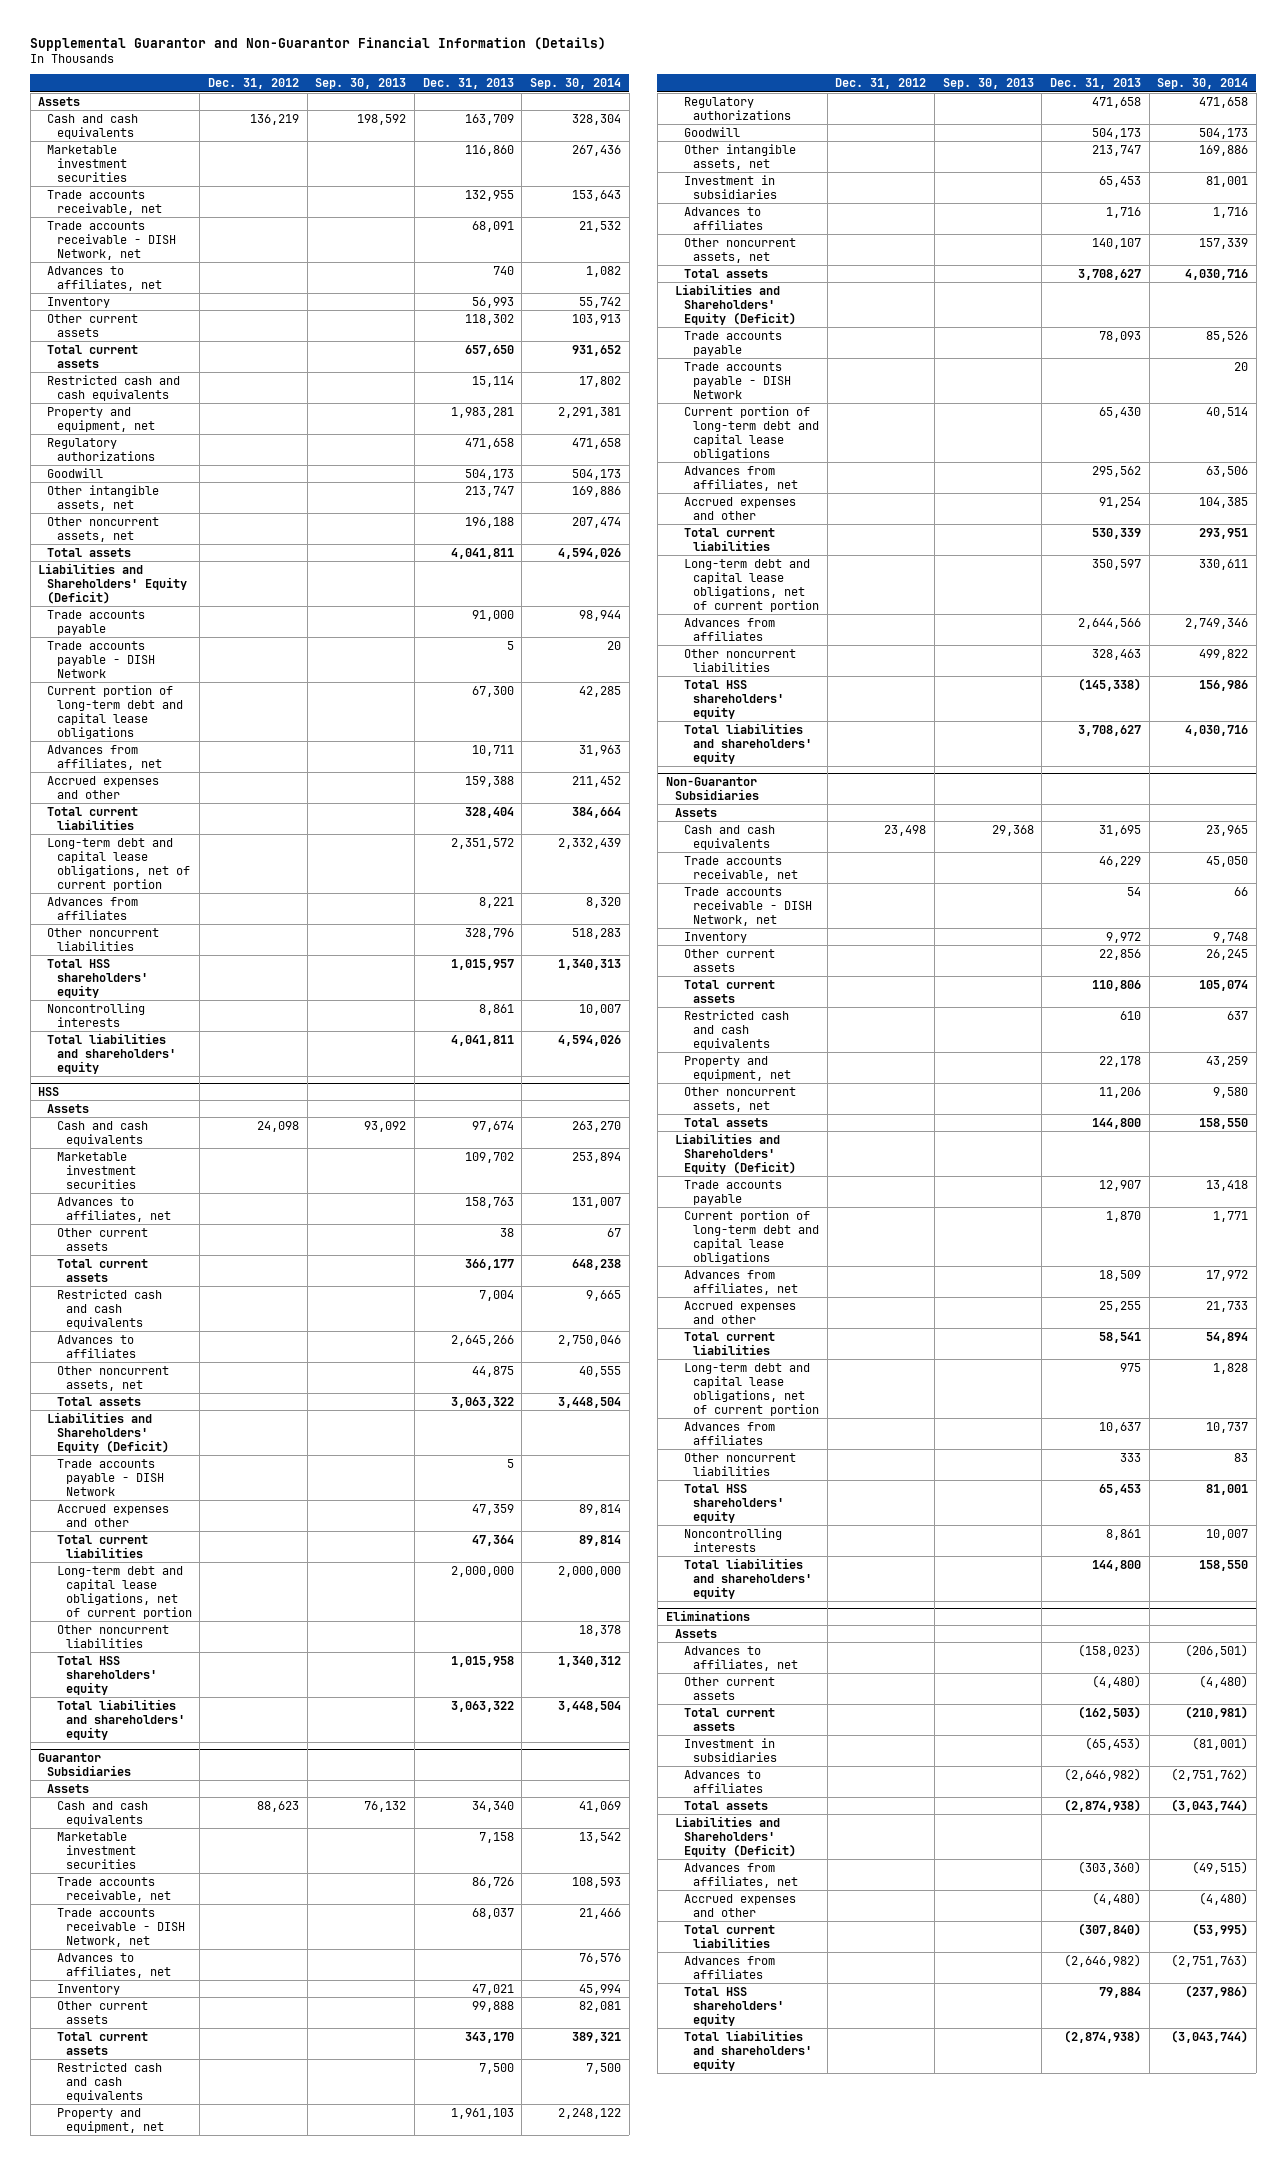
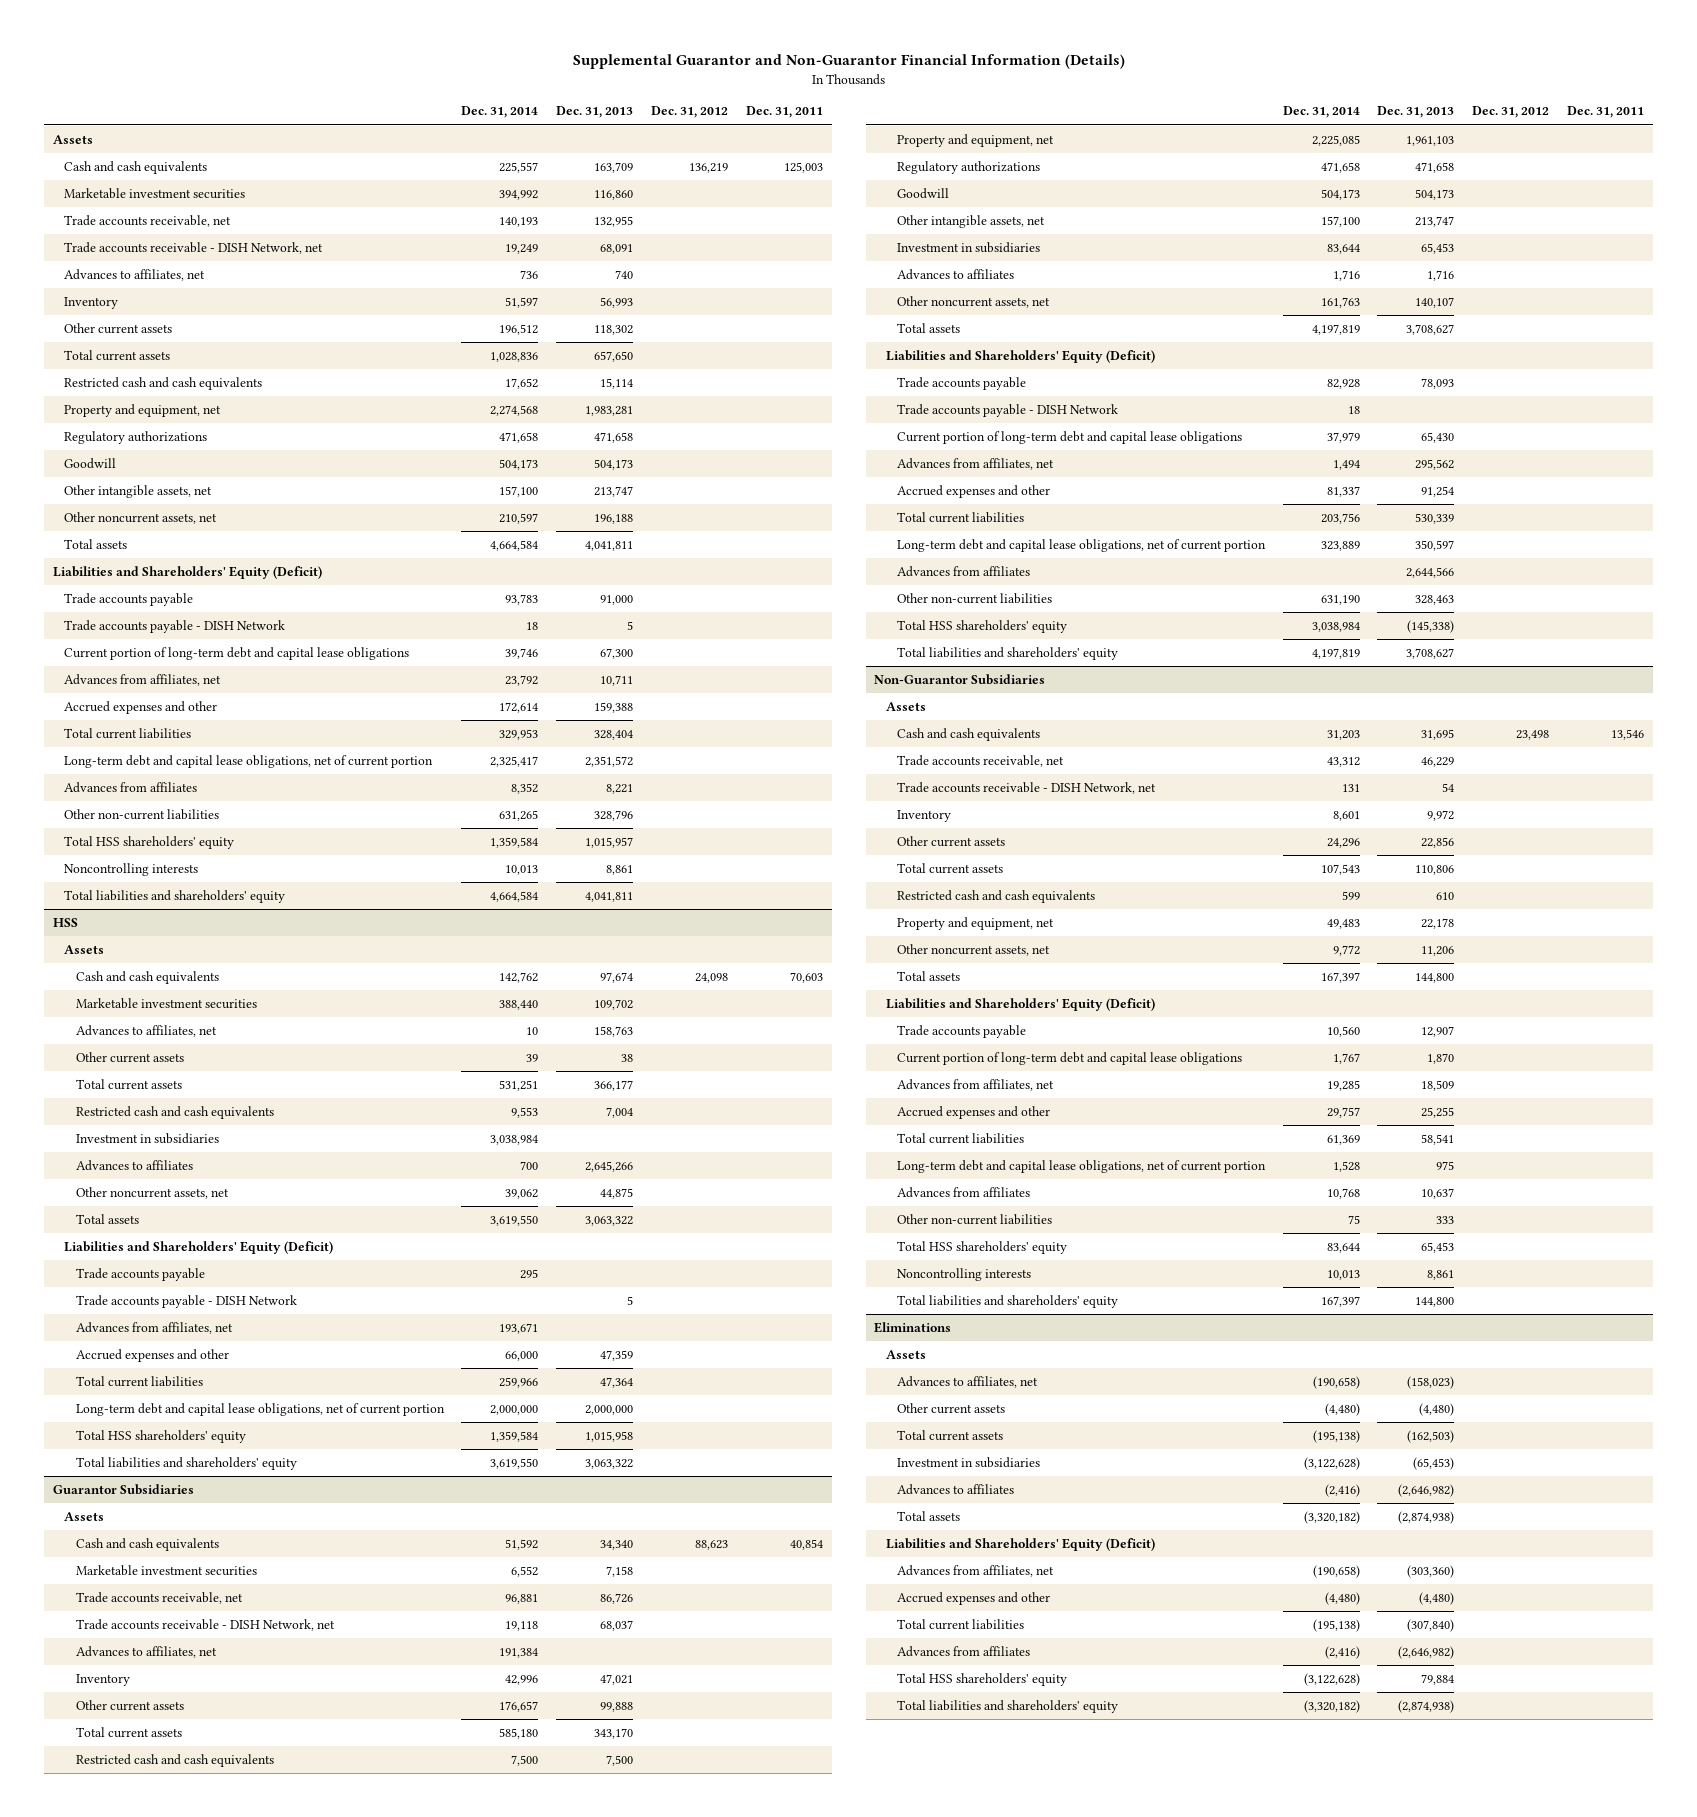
[315,78,407,90] Sep. 30, 2013 -> none
[529,78,621,90] Sep. 30, 2014 -> none
none -> [461,106,539,119] Dec. 31, 2014
none -> [745,106,823,119] Dec. 31, 2011
[47,927,160,951] Other noncurrent liabilities -> [64,809,220,821] Other non-current liabilities
none -> [75,1133,219,1145] Investment in subsidiaries
none -> [75,1268,205,1282] Trade accounts payable
none -> [75,1322,233,1335] Advances from affiliates, net
[56,1624,169,1648] Other noncurrent liabilities -> none
[683,648,796,672] Other noncurrent liabilities -> [896,593,1052,605] Other non-current liabilities
[683,1452,796,1476] Other noncurrent liabilities -> [896,1214,1052,1226] Other non-current liabilities

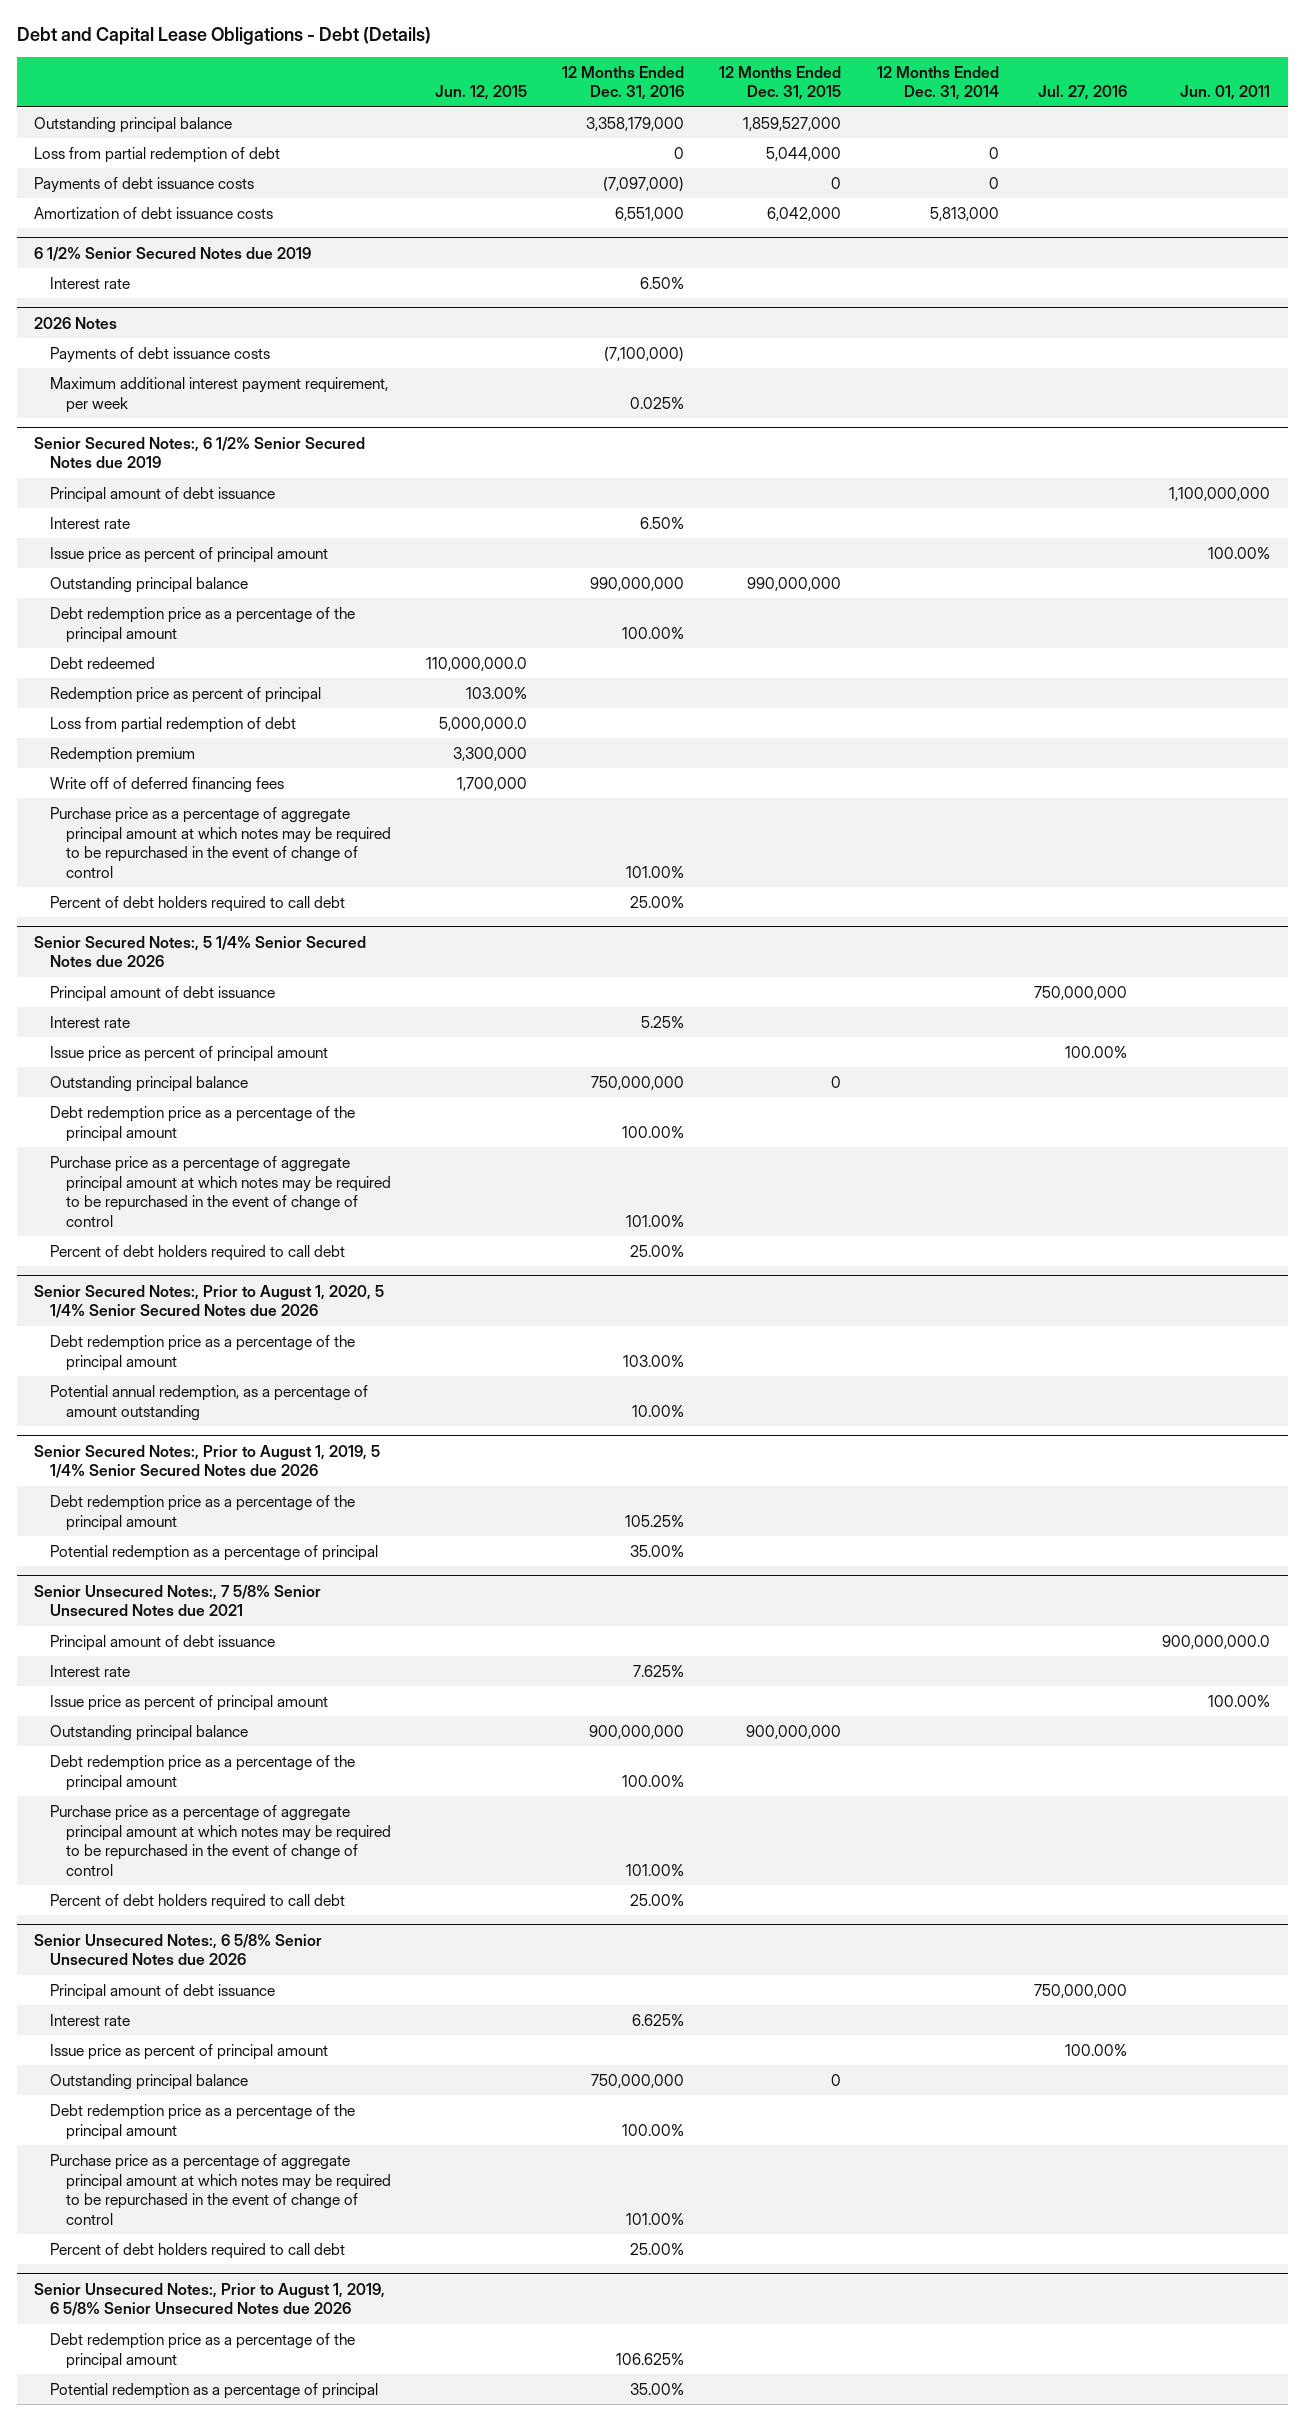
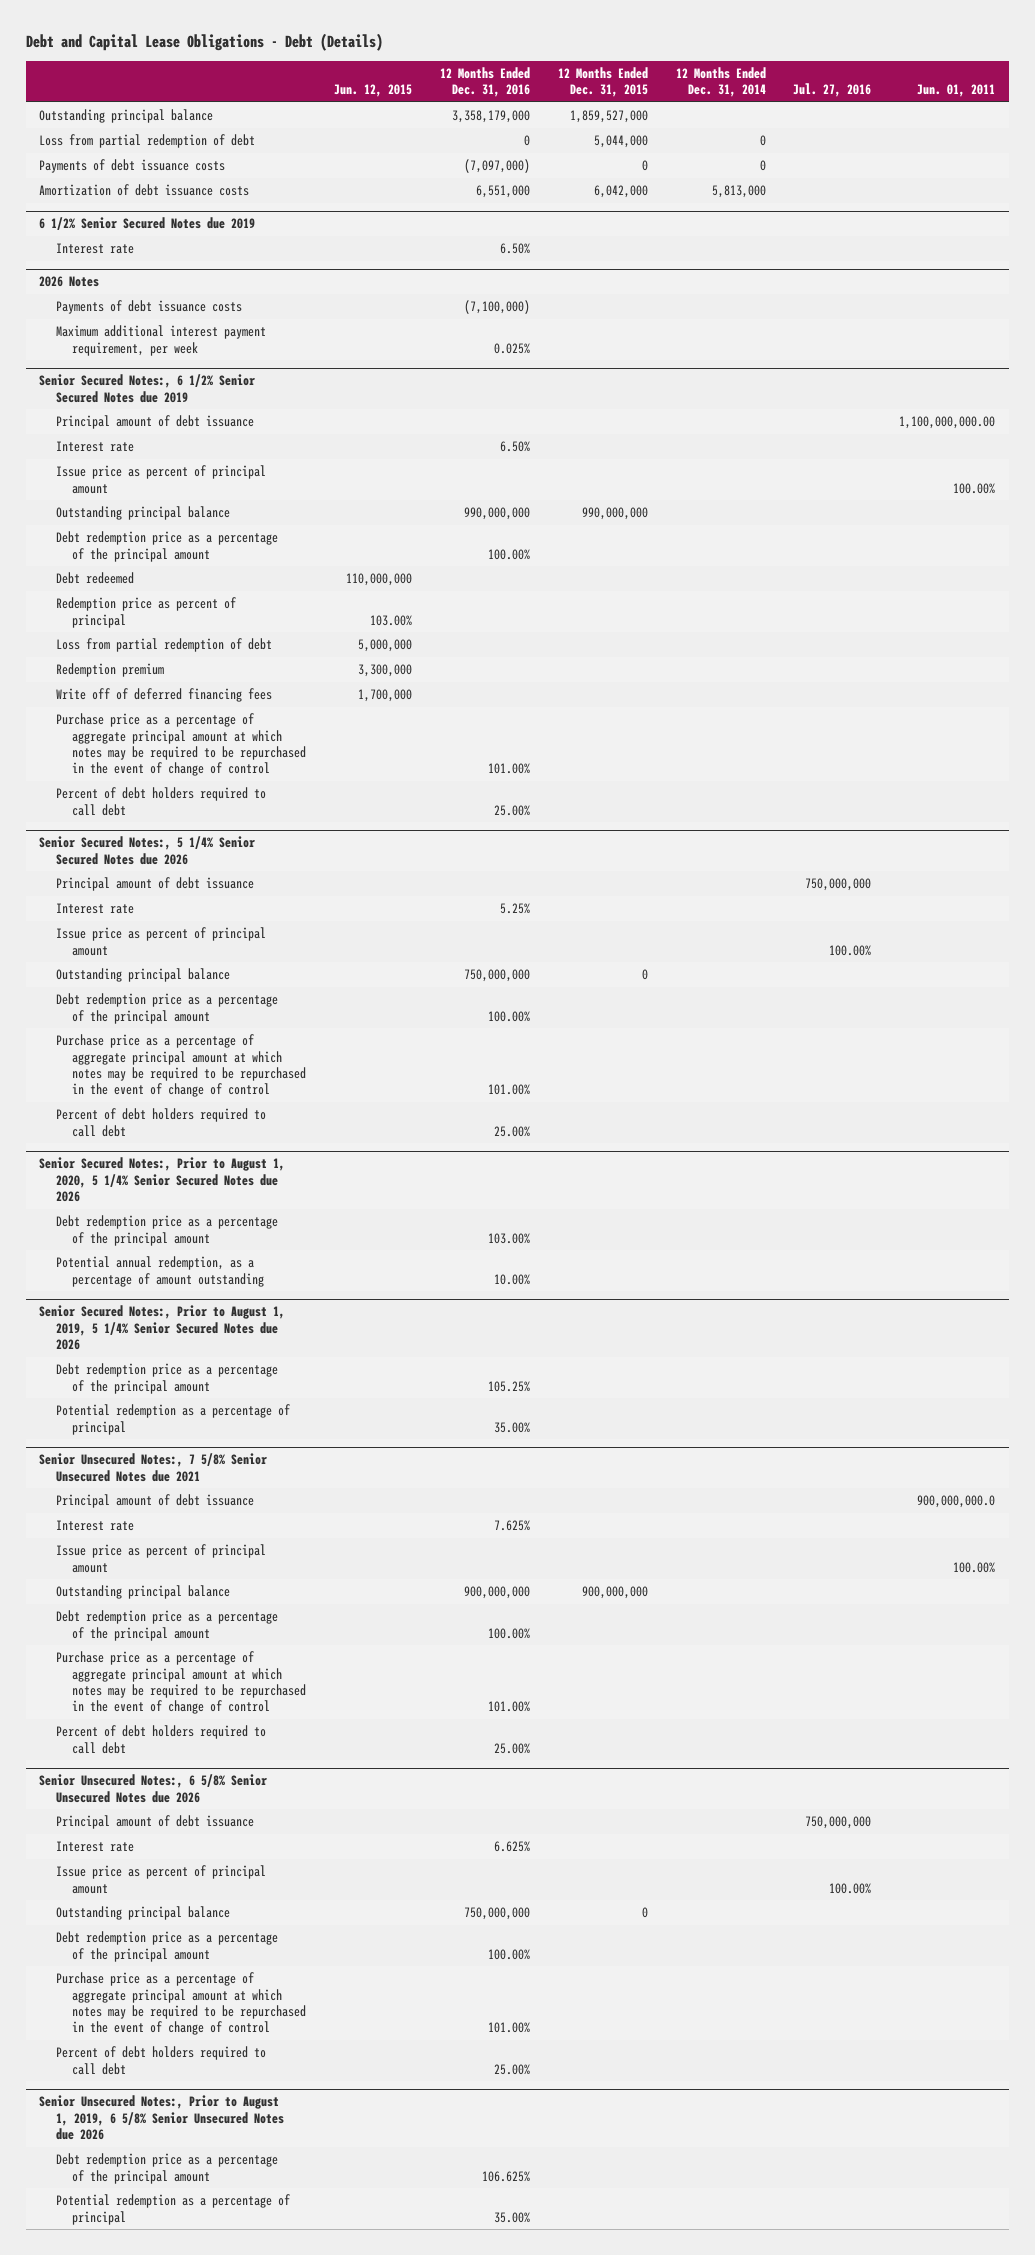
[1169,486,1271,501] 1,100,000,000 -> [899,416,996,430] 1,100,000,000.00
[425,656,527,671] 110,000,000.0 -> [345,573,412,587] 110,000,000
[438,716,527,731] 5,000,000.0 -> [357,639,412,653] 5,000,000

